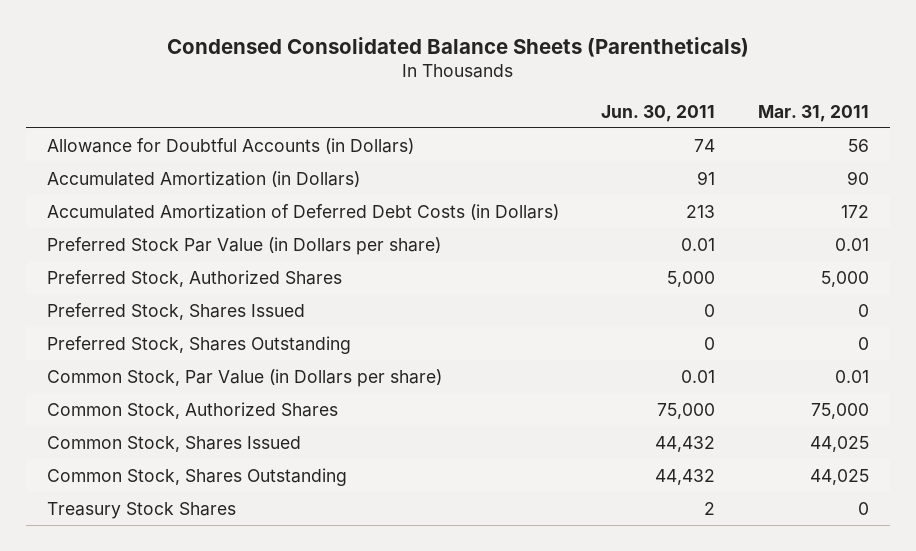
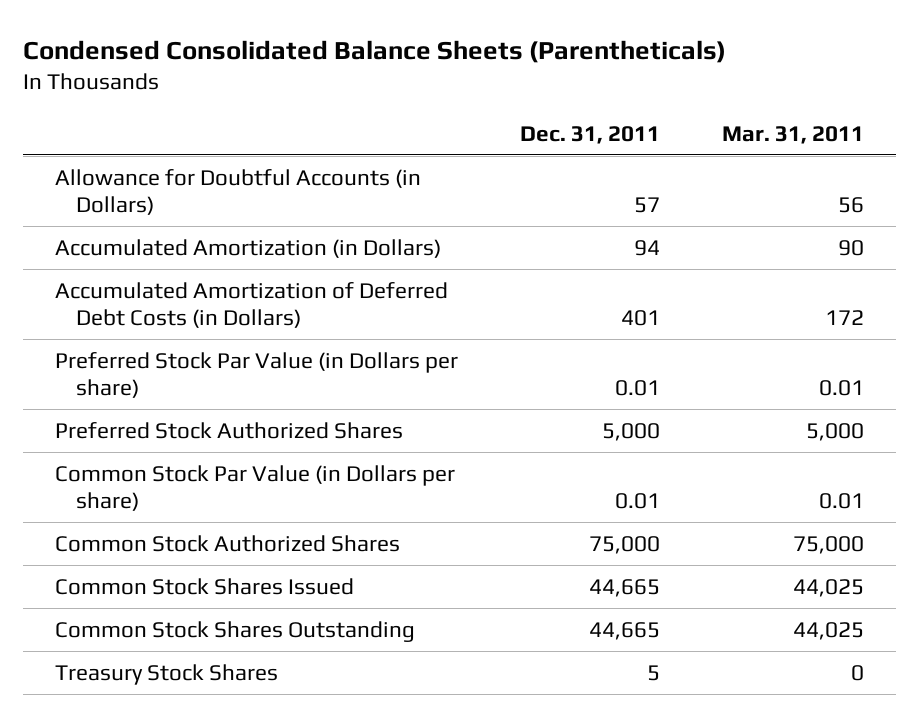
[601,104,716,122] Jun. 30, 2011 -> none
none -> [519,125,660,144] Dec. 31, 2011
[47,302,306,320] Preferred Stock, Shares Issued -> none
[47,335,352,354] Preferred Stock, Shares Outstanding -> none
[47,269,343,287] Preferred Stock, Authorized Shares -> [54,421,403,439] Preferred Stock Authorized Shares
[47,368,443,387] Common Stock, Par Value (in Dollars per share) -> [54,464,455,511] Common Stock Par Value (in Dollars per share)
[47,401,339,419] Common Stock, Authorized Shares -> [54,534,400,552] Common Stock Authorized Shares
[47,435,302,452] Common Stock, Shares Issued -> [54,577,354,595] Common Stock Shares Issued
[47,467,348,486] Common Stock, Shares Outstanding -> [54,620,415,642] Common Stock Shares Outstanding

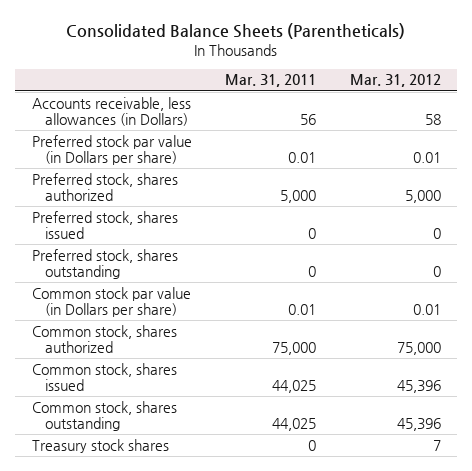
[23,39,727,63] Condensed Consolidated Balance Sheets (Parentheticals) -> [66,23,406,40] Consolidated Balance Sheets (Parentheticals)
[519,125,660,144] Dec. 31, 2011 -> none
none -> [349,74,441,88] Mar. 31, 2012
[54,238,441,258] Accumulated Amortization (in Dollars) -> none
[54,281,448,328] Accumulated Amortization of Deferred Debt Costs (in Dollars) -> none
[54,168,421,215] Allowance for Doubtful Accounts (in Dollars) -> [31,96,191,126] Accounts receivable, less allowances (in Dollars)
[54,351,458,398] Preferred Stock Par Value (in Dollars per share) -> [31,134,192,165] Preferred stock par value (in Dollars per share)
[54,421,403,439] Preferred Stock Authorized Shares -> [31,172,178,201] Preferred stock, shares authorized
none -> [31,210,178,239] Preferred stock, shares issued
none -> [31,248,178,279] Preferred stock, shares outstanding
[54,464,455,511] Common Stock Par Value (in Dollars per share) -> [31,286,191,317] Common stock par value (in Dollars per share)
[54,534,400,552] Common Stock Authorized Shares -> [31,324,177,353] Common stock, shares authorized
[54,577,354,595] Common Stock Shares Issued -> [31,362,177,391] Common stock, shares issued
[54,620,415,642] Common Stock Shares Outstanding -> [31,400,177,431] Common stock, shares outstanding
[54,663,278,685] Treasury Stock Shares -> [31,438,169,453] Treasury stock shares

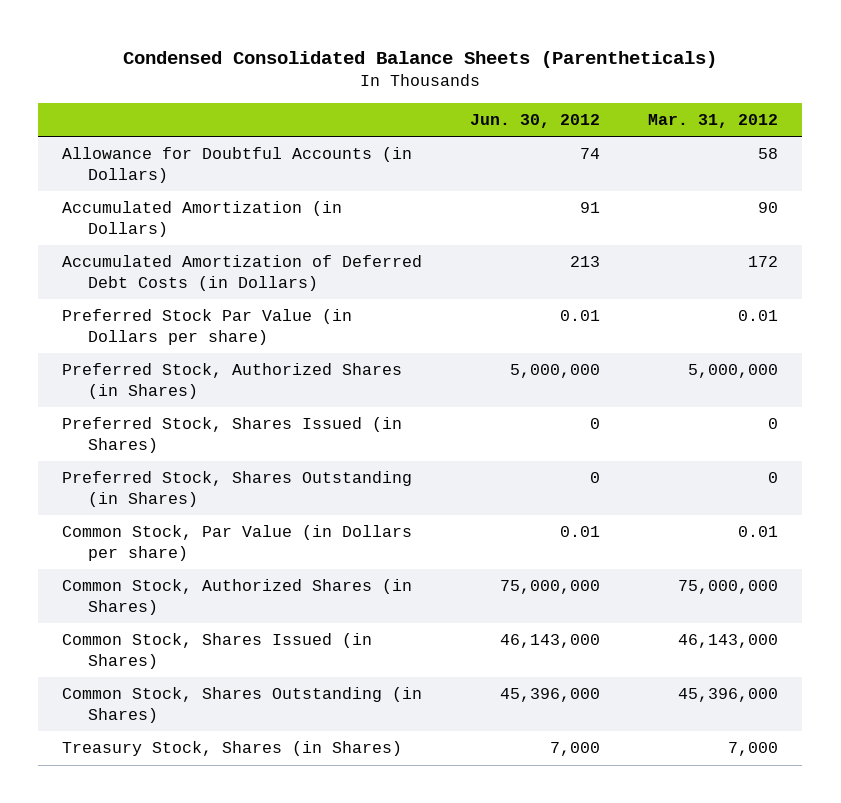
[66,23,406,40] Consolidated Balance Sheets (Parentheticals) -> [123,51,718,69] Condensed Consolidated Balance Sheets (Parentheticals)
[225,74,317,88] Mar. 31, 2011 -> none
none -> [470,114,601,129] Jun. 30, 2012
[31,96,191,126] Accounts receivable, less allowances (in Dollars) -> [62,147,413,184] Allowance for Doubtful Accounts (in Dollars)
none -> [62,201,343,238] Accumulated Amortization (in Dollars)
none -> [62,255,423,292] Accumulated Amortization of Deferred Debt Costs (in Dollars)
[31,134,192,165] Preferred stock par value (in Dollars per share) -> [62,309,353,346] Preferred Stock Par Value (in Dollars per share)
[31,172,178,201] Preferred stock, shares authorized -> [62,363,403,400] Preferred Stock, Authorized Shares (in Shares)
[404,189,441,203] 5,000 -> [688,364,779,379] 5,000,000
[31,210,178,239] Preferred stock, shares issued -> [62,417,403,454] Preferred Stock, Shares Issued (in Shares)
[31,248,178,279] Preferred stock, shares outstanding -> [62,471,413,508] Preferred Stock, Shares Outstanding (in Shares)
[31,286,191,317] Common stock par value (in Dollars per share) -> [62,525,413,562] Common Stock, Par Value (in Dollars per share)
[31,324,177,353] Common stock, shares authorized -> [62,579,413,616] Common Stock, Authorized Shares (in Shares)
[396,341,441,355] 75,000 -> [678,580,779,595] 75,000,000
[31,362,177,391] Common stock, shares issued -> [62,633,373,670] Common Stock, Shares Issued (in Shares)
[396,379,441,393] 45,396 -> [678,634,779,649] 46,143,000
[31,400,177,431] Common stock, shares outstanding -> [62,687,423,724] Common Stock, Shares Outstanding (in Shares)
[396,417,441,431] 45,396 -> [678,688,779,703] 45,396,000
[31,438,169,453] Treasury stock shares -> [62,741,403,757] Treasury Stock, Shares (in Shares)
[432,439,441,451] 7 -> [728,742,779,757] 7,000

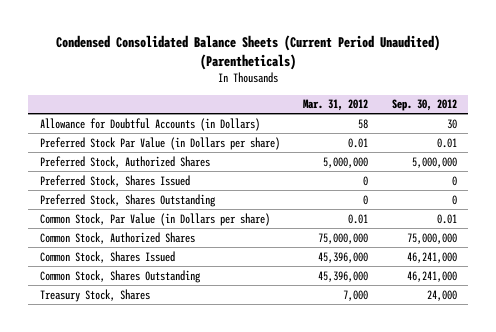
[123,51,718,69] Condensed Consolidated Balance Sheets (Parentheticals) -> [56,34,441,70] Condensed Consolidated Balance Sheets (Current Period Unaudited) (Parentheticals)
[470,114,601,129] Jun. 30, 2012 -> none
none -> [391,99,457,112] Sep. 30, 2012
[62,201,343,238] Accumulated Amortization (in Dollars) -> none
[62,255,423,292] Accumulated Amortization of Deferred Debt Costs (in Dollars) -> none
[62,363,403,400] Preferred Stock, Authorized Shares (in Shares) -> [39,155,210,168] Preferred Stock, Authorized Shares
[62,417,403,454] Preferred Stock, Shares Issued (in Shares) -> [39,174,190,187] Preferred Stock, Shares Issued
[62,471,413,508] Preferred Stock, Shares Outstanding (in Shares) -> [39,193,216,207] Preferred Stock, Shares Outstanding
[62,579,413,616] Common Stock, Authorized Shares (in Shares) -> [39,231,195,244] Common Stock, Authorized Shares
[62,633,373,670] Common Stock, Shares Issued (in Shares) -> [39,250,175,263] Common Stock, Shares Issued
[678,634,779,649] 46,143,000 -> [318,251,369,263] 45,396,000
[62,687,423,724] Common Stock, Shares Outstanding (in Shares) -> [39,269,201,283] Common Stock, Shares Outstanding
[62,741,403,757] Treasury Stock, Shares (in Shares) -> [39,288,150,302] Treasury Stock, Shares

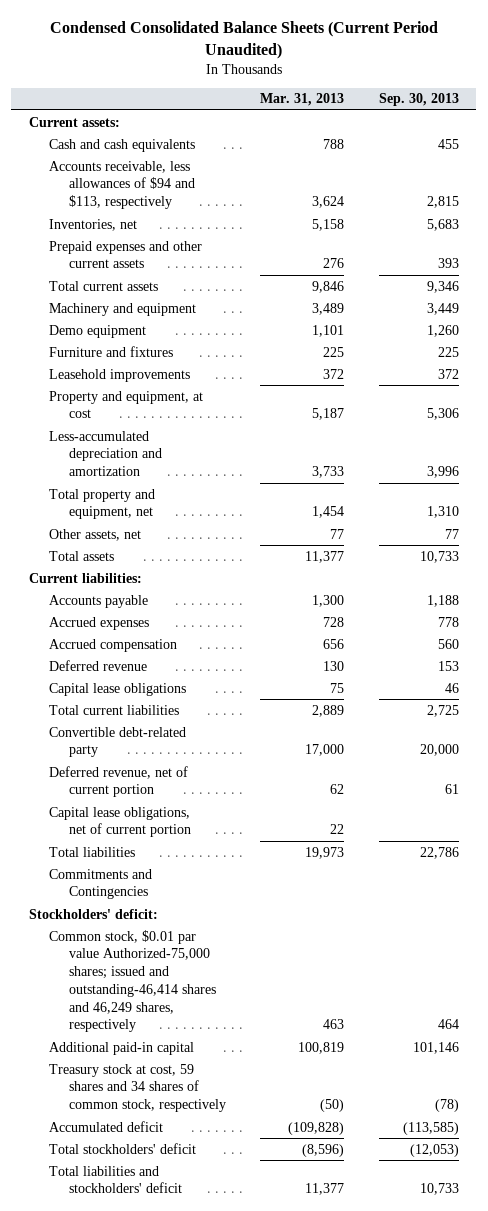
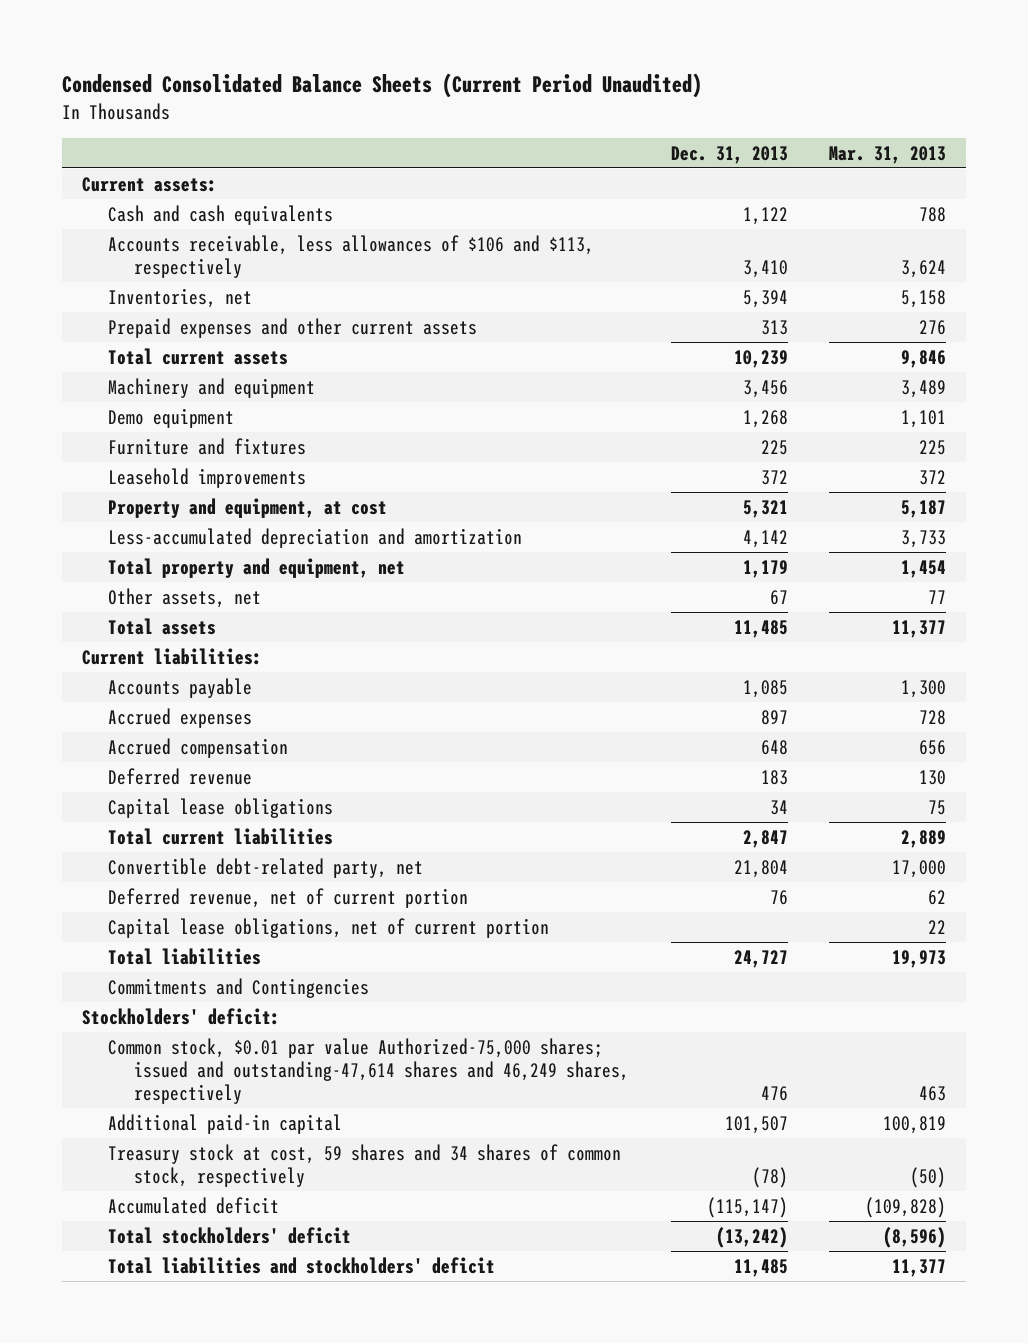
[379,93,460,107] Sep. 30, 2013 -> none
none -> [670,145,788,164] Dec. 31, 2013
[48,160,195,210] Accounts receivable, less allowances of $94 and $113, respectively -> [108,234,595,278] Accounts receivable, less allowances of $106 and $113, respectively
[48,726,186,758] Convertible debt-related party -> [108,857,424,878] Convertible debt-related party, net
[48,929,216,1033] Common stock, $0.01 par value Authorized-75,000 shares; issued and outstanding-46,414 shares and 46,249 shares, respectively -> [108,1037,630,1104] Common stock, $0.01 par value Authorized-75,000 shares; issued and outstanding-47,614 shares and 46,249 shares, respectively

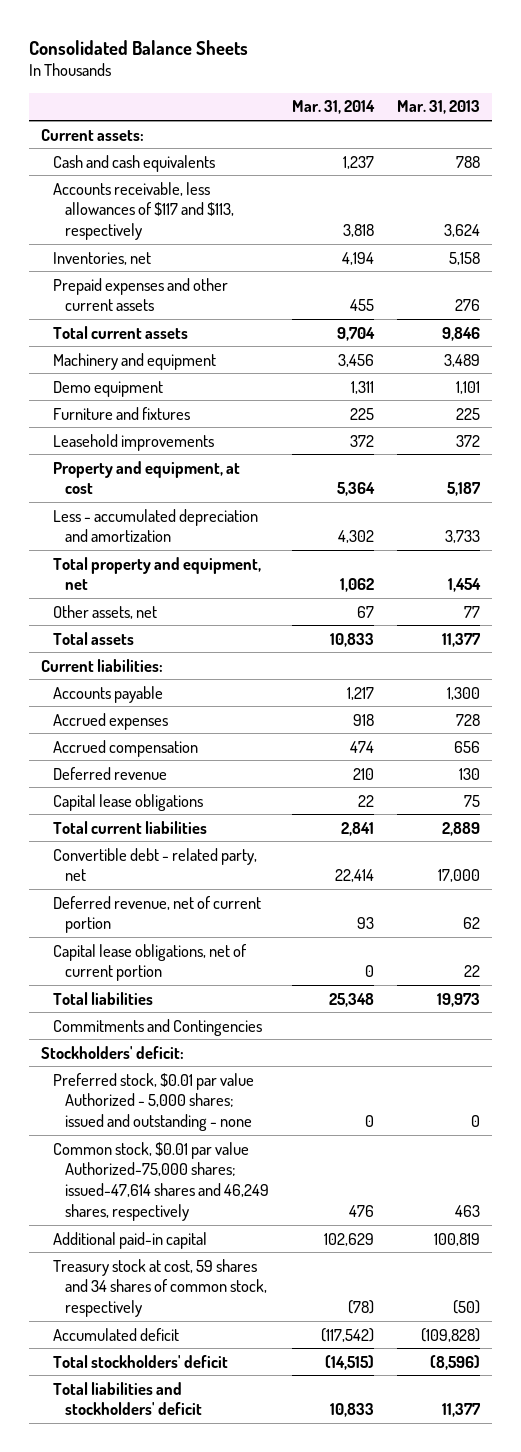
[61,73,702,99] Condensed Consolidated Balance Sheets (Current Period Unaudited) -> [29,39,249,55] Consolidated Balance Sheets
[670,145,788,164] Dec. 31, 2013 -> none
none -> [291,100,375,115] Mar. 31, 2014
[108,234,595,278] Accounts receivable, less allowances of $106 and $113, respectively -> [52,181,234,241] Accounts receivable, less allowances of $117 and $113, respectively
[108,527,523,548] Less-accumulated depreciation and amortization -> [52,508,258,543] Less - accumulated depreciation and amortization
[108,857,424,878] Convertible debt-related party, net -> [52,847,257,882] Convertible debt - related party, net
none -> [52,1072,254,1132] Preferred stock, $0.01 par value Authorized - 5,000 shares; issued and outstanding - none
[108,1037,630,1104] Common stock, $0.01 par value Authorized-75,000 shares; issued and outstanding-47,614 shares and 46,249 shares, respectively -> [52,1141,269,1222] Common stock, $0.01 par value Authorized-75,000 shares; issued-47,614 shares and 46,249 shares, respectively

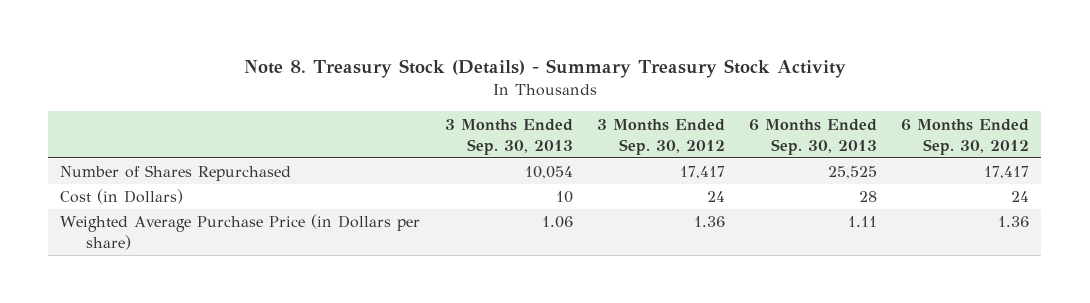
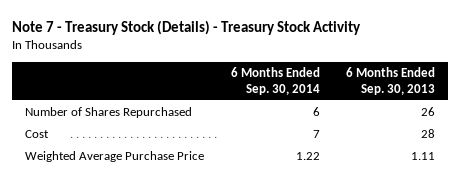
[243,59,846,79] Note 8. Treasury Stock (Details) - Summary Treasury Stock Activity -> [11,19,361,35] Note 7 - Treasury Stock (Details) - Treasury Stock Activity
[444,118,573,155] 3 Months Ended Sep. 30, 2013 -> none
[596,118,725,155] 3 Months Ended Sep. 30, 2012 -> none
[901,118,1030,155] 6 Months Ended Sep. 30, 2012 -> none
none -> [230,66,320,96] 6 Months Ended Sep. 30, 2014
[60,189,184,205] Cost (in Dollars) -> none
[827,166,877,180] 25,525 -> [421,106,436,116] 26
none -> [25,129,50,138] Cost
[60,214,421,251] Weighted Average Purchase Price (in Dollars per share) -> [25,150,205,162] Weighted Average Purchase Price

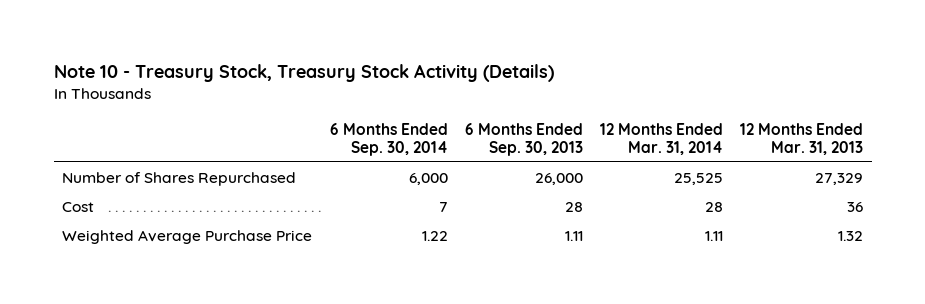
[11,19,361,35] Note 7 - Treasury Stock (Details) - Treasury Stock Activity -> [53,64,554,83] Note 10 - Treasury Stock, Treasury Stock Activity (Details)
none -> [599,122,723,156] 12 Months Ended Mar. 31, 2014
none -> [740,122,864,156] 12 Months Ended Mar. 31, 2013
[312,106,320,116] 6 -> [408,172,448,185] 6,000
[421,106,436,116] 26 -> [534,172,583,185] 26,000

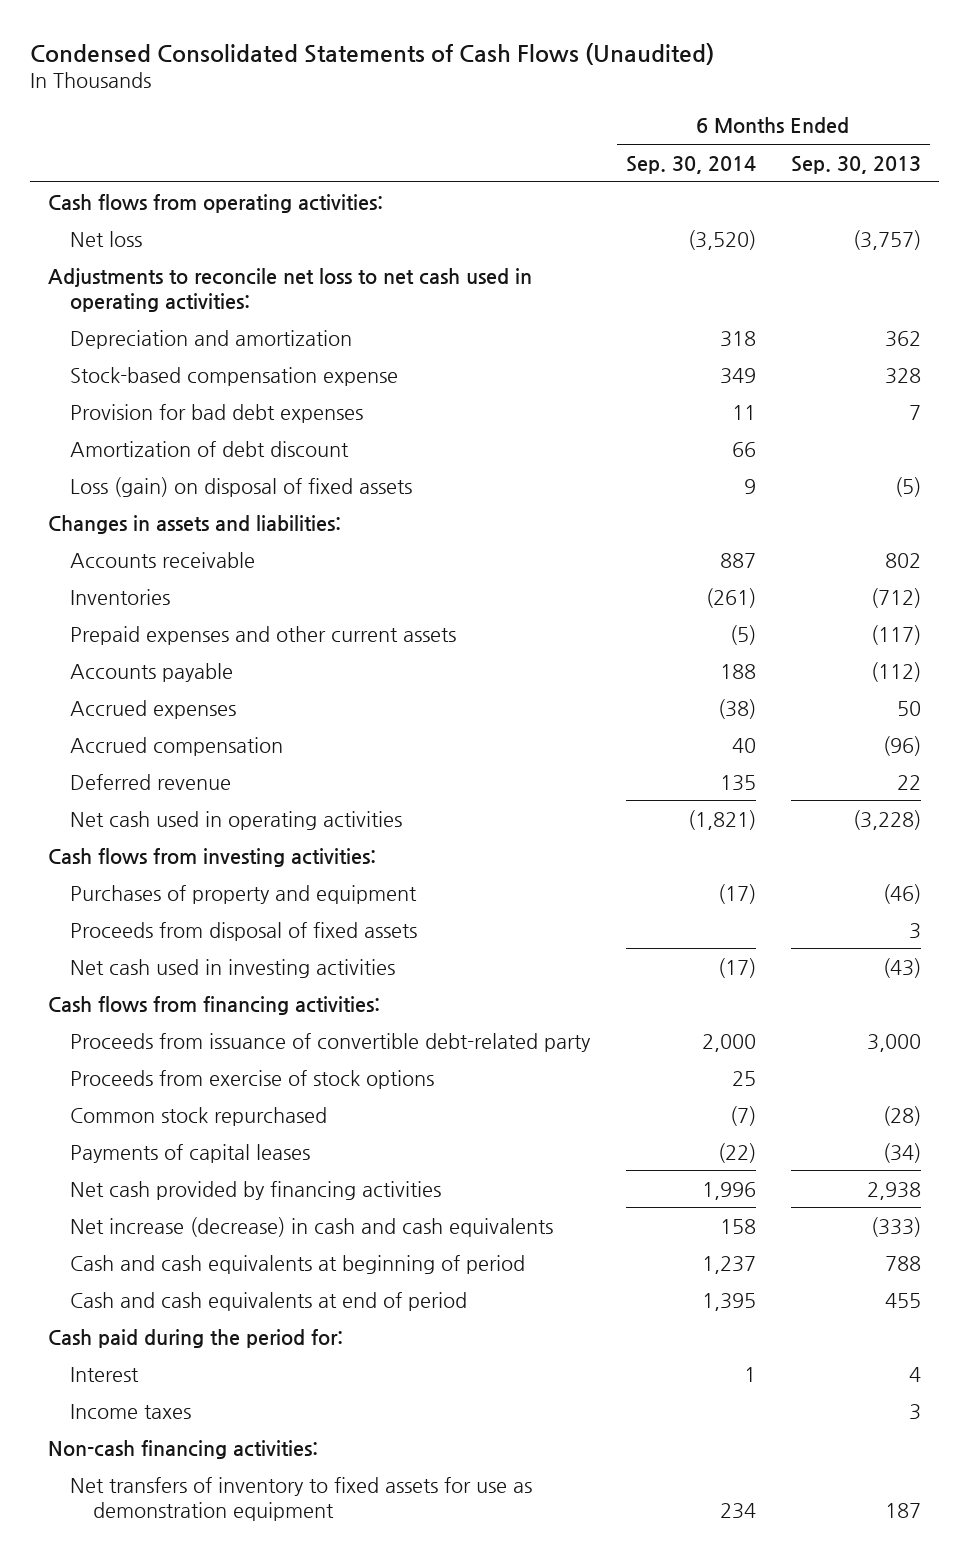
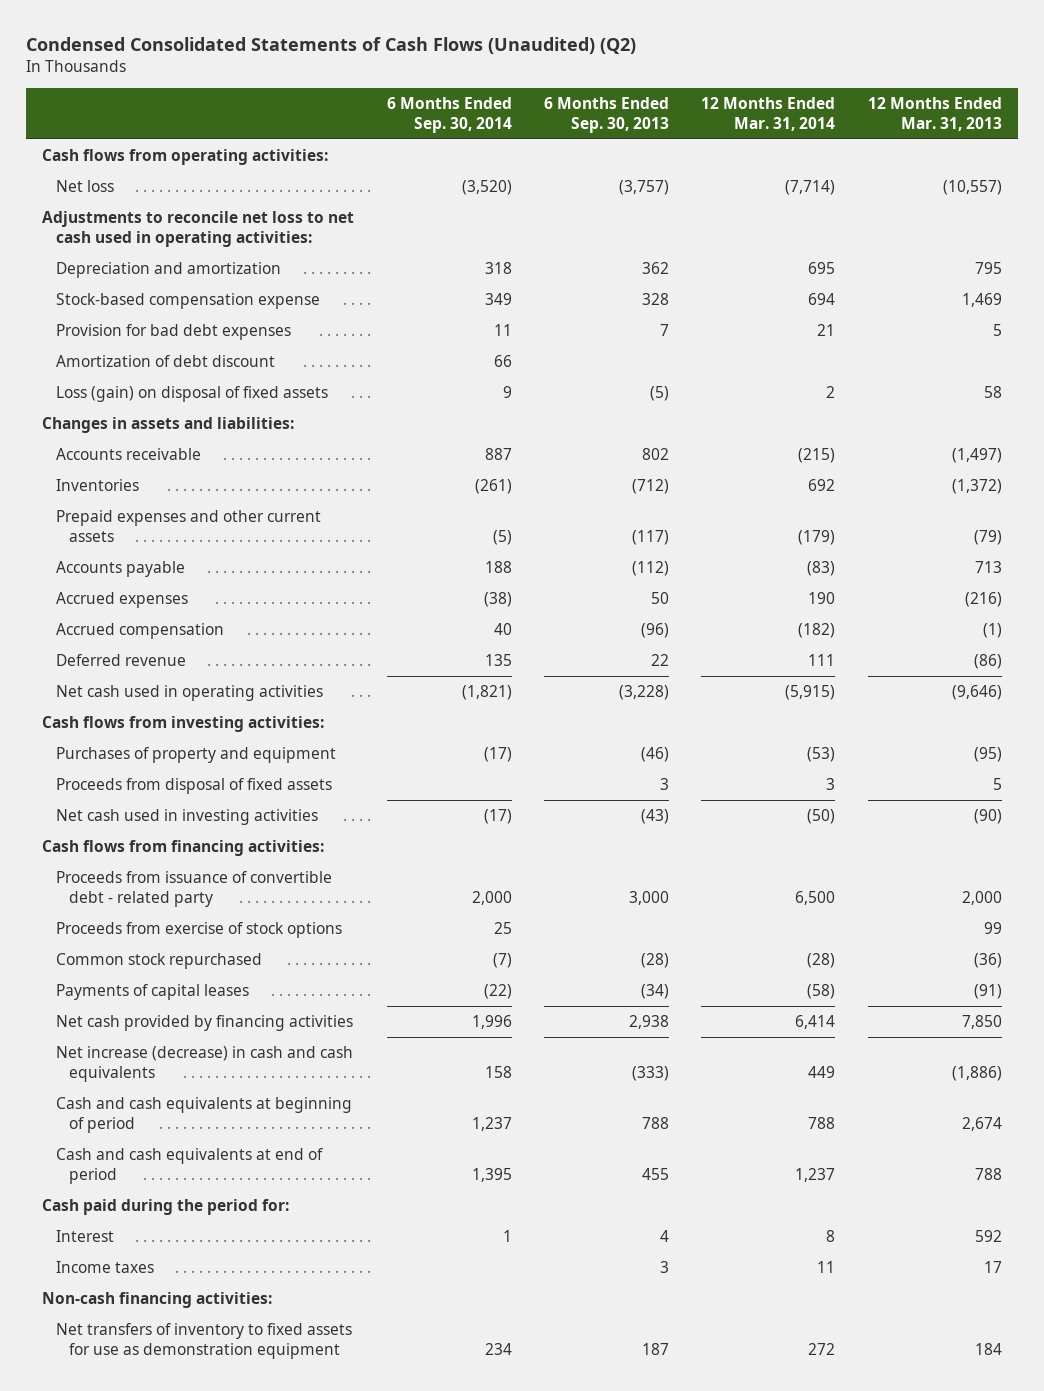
[30,42,715,65] Condensed Consolidated Statements of Cash Flows (Unaudited) -> [26,36,637,54] Condensed Consolidated Statements of Cash Flows (Unaudited) (Q2)
none -> [701,97,836,131] 12 Months Ended Mar. 31, 2014
none -> [867,97,1002,131] 12 Months Ended Mar. 31, 2013
[70,1032,592,1052] Proceeds from issuance of convertible debt-related party -> [55,871,332,908] Proceeds from issuance of convertible debt - related party

